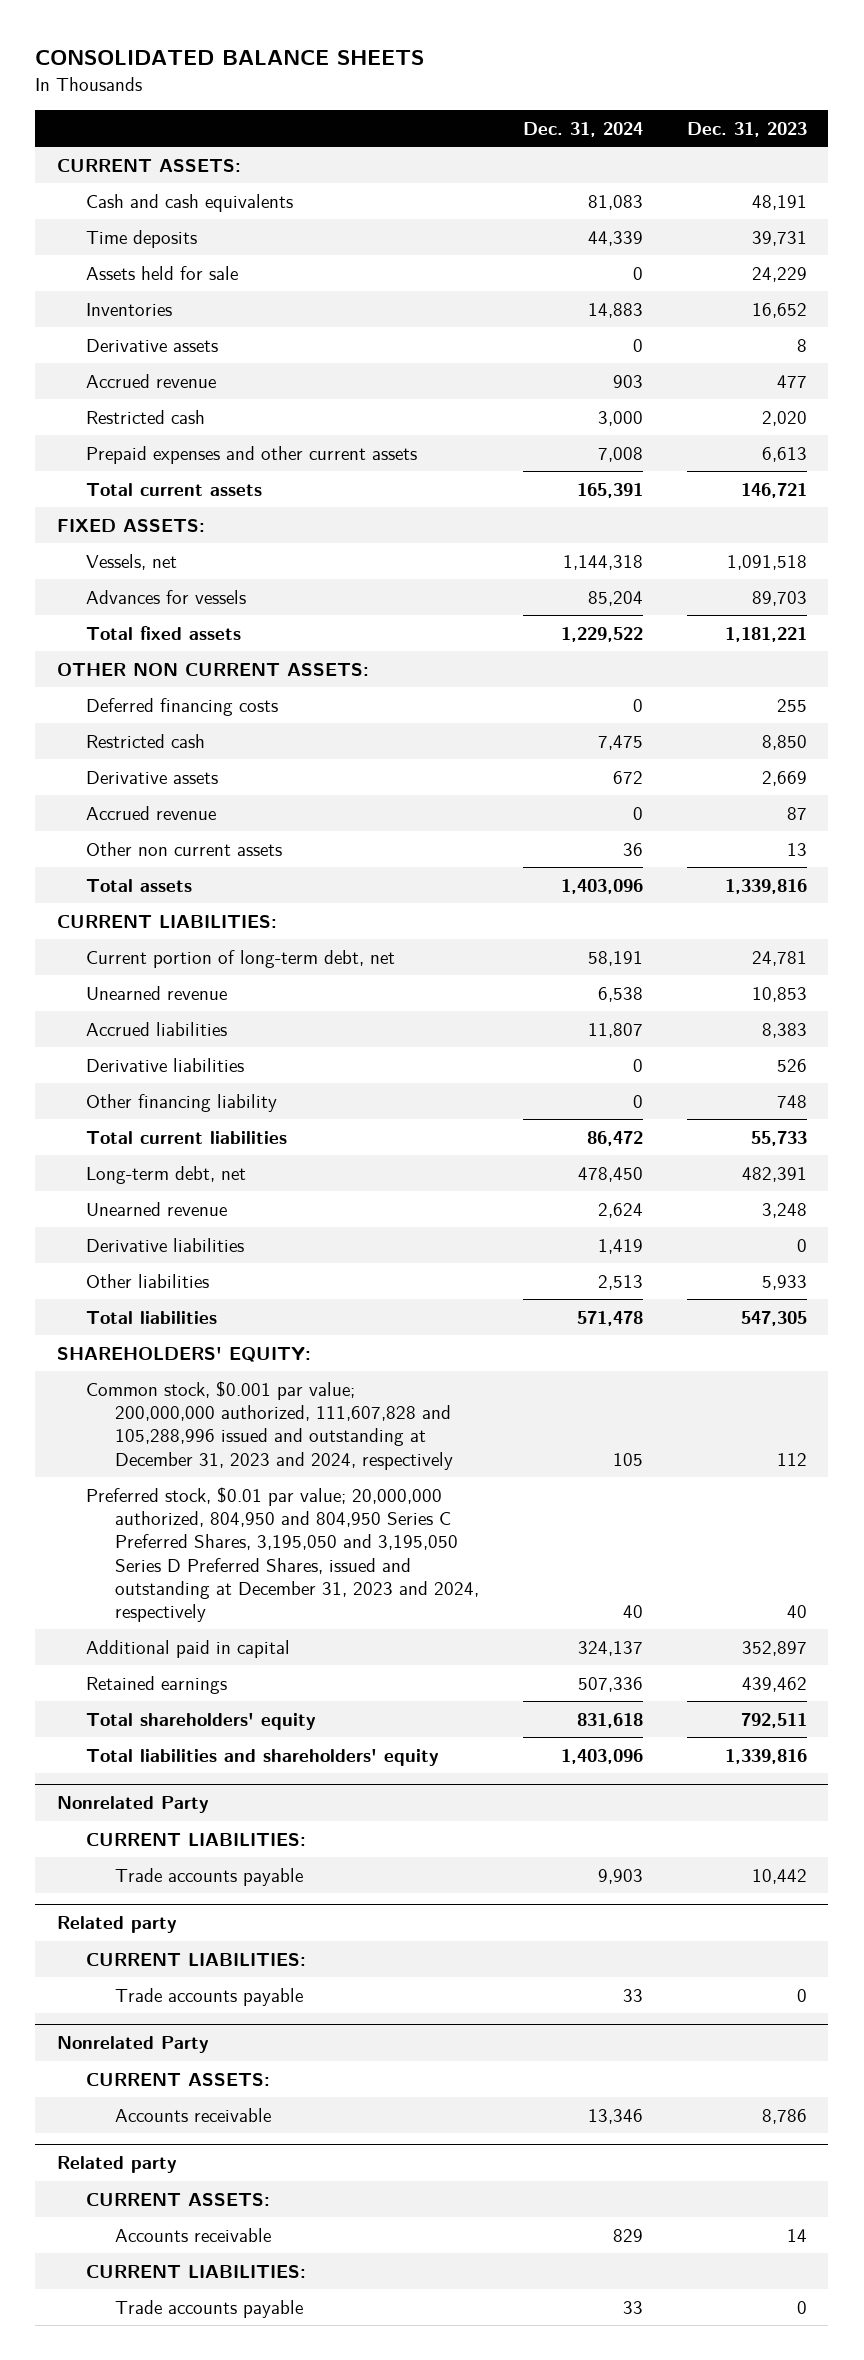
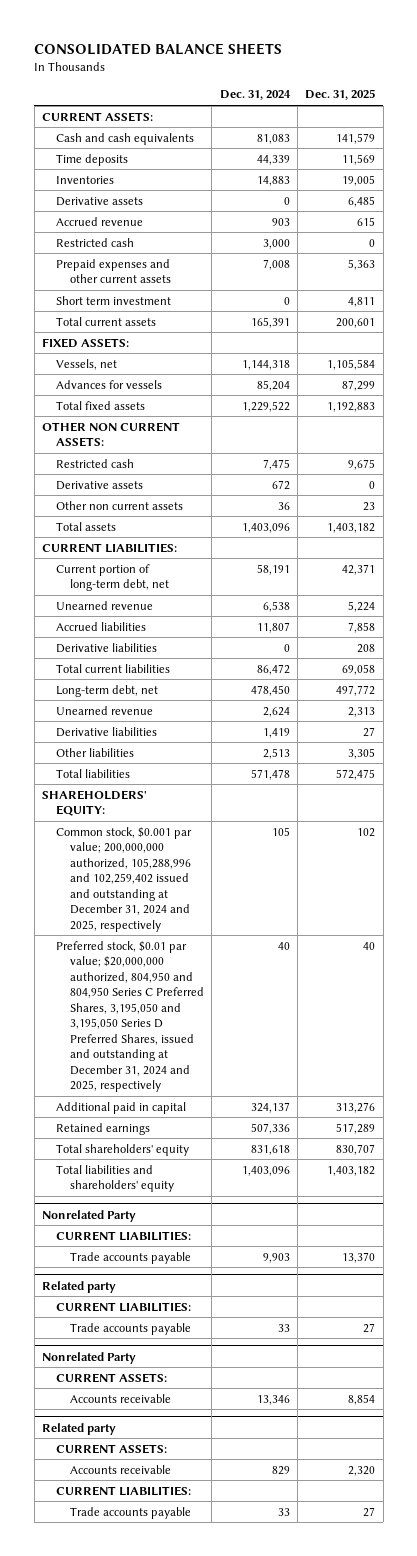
[686,121,807,137] Dec. 31, 2023 -> none
none -> [305,89,376,101] Dec. 31, 2025
[86,265,239,280] Assets held for sale -> none
none -> [56,295,172,305] Short term investment
[86,697,279,716] Deferred financing costs -> none
[86,805,217,820] Accrued revenue -> none
[86,1093,278,1112] Other financing liability -> none
[86,1380,454,1470] Common stock, $0.001 par value; 200,000,000 authorized, 111,607,828 and 105,288,996 issued and outstanding at December 31, 2023 and 2024, respectively -> [56,826,193,932] Common stock, $0.001 par value; 200,000,000 authorized, 105,288,996 and 102,259,402 issued and outstanding at December 31, 2024 and 2025, respectively
[86,1486,480,1623] Preferred stock, $0.01 par value; 20,000,000 authorized, 804,950 and 804,950 Series C Preferred Shares, 3,195,050 and 3,195,050 Series D Preferred Shares, issued and outstanding at December 31, 2023 and 2024, respectively -> [56,940,205,1093] Preferred stock, $0.01 par value; $20,000,000 authorized, 804,950 and 804,950 Series C Preferred Shares, 3,195,050 and 3,195,050 Series D Preferred Shares, issued and outstanding at December 31, 2024 and 2025, respectively

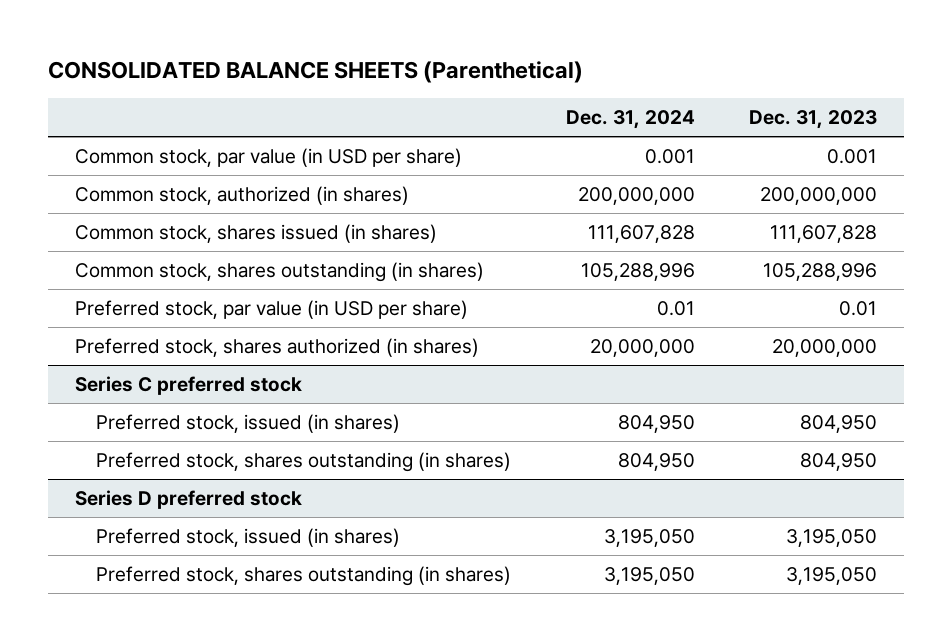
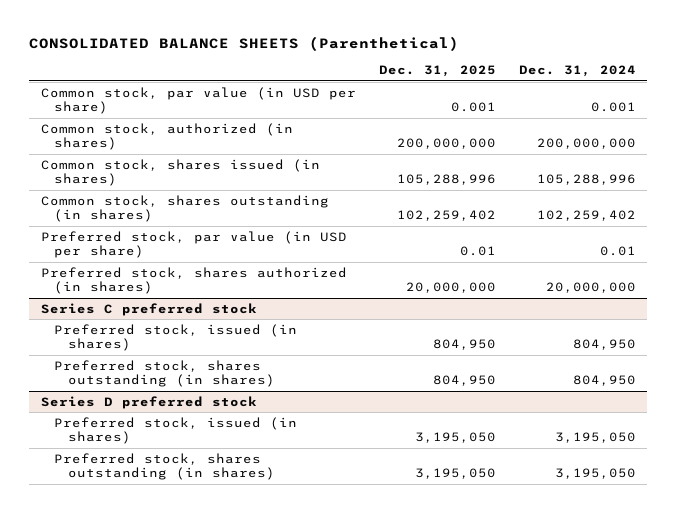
[749,110,878,130] Dec. 31, 2023 -> none
none -> [378,65,496,78] Dec. 31, 2025
[587,225,695,244] 111,607,828 -> [536,174,636,186] 105,288,996
[580,263,695,282] 105,288,996 -> [536,210,636,222] 102,259,402

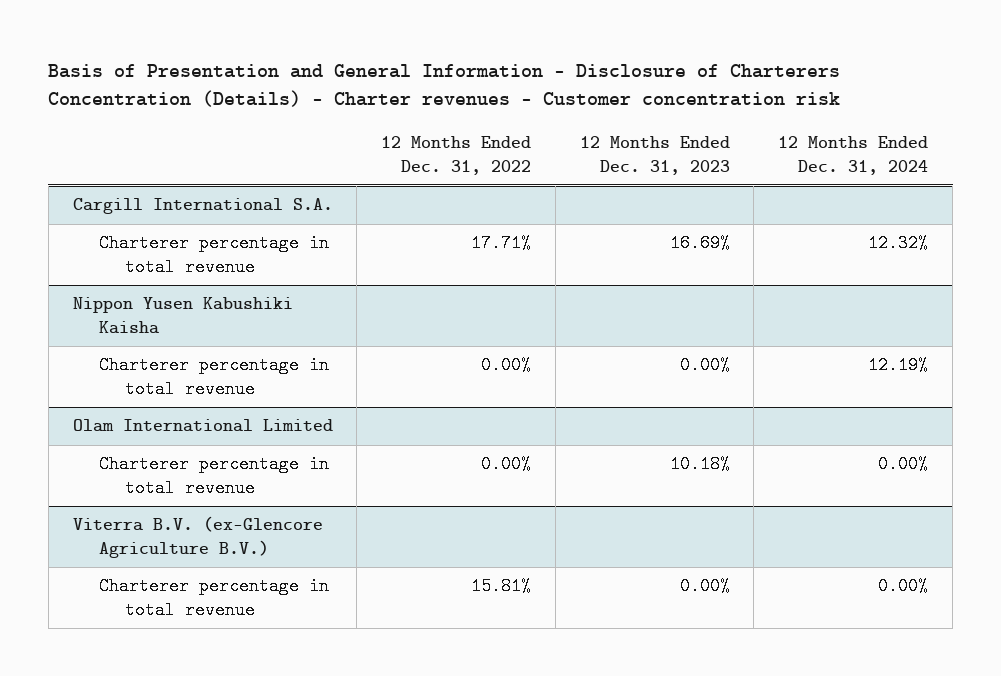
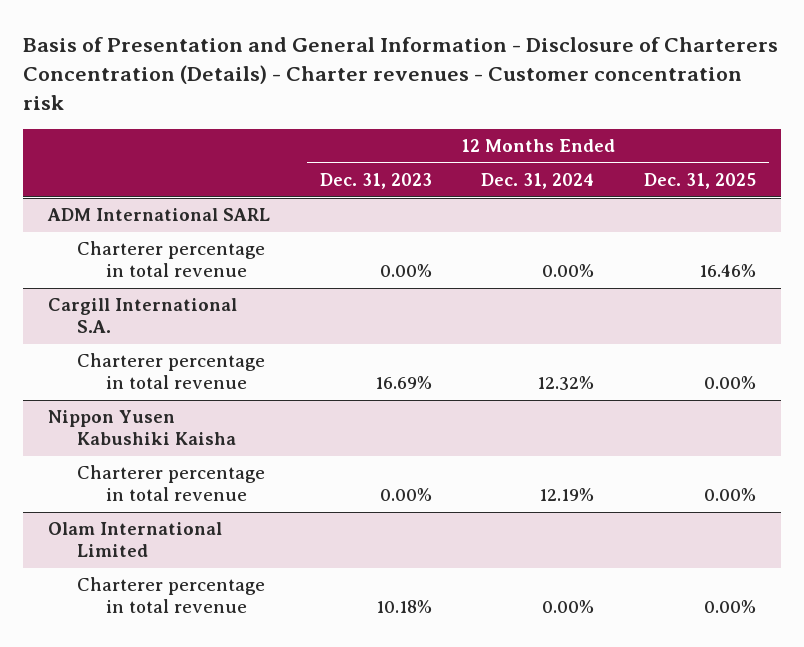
[381,136,532,175] 12 Months Ended Dec. 31, 2022 -> none
none -> [644,173,757,190] Dec. 31, 2025
none -> [46,208,270,222] ADM International SARL
none -> [76,241,265,278] Charterer percentage in total revenue
[72,516,323,558] Viterra B.V. (ex-Glencore Agriculture B.V.) -> none
[98,577,329,619] Charterer percentage in total revenue -> none

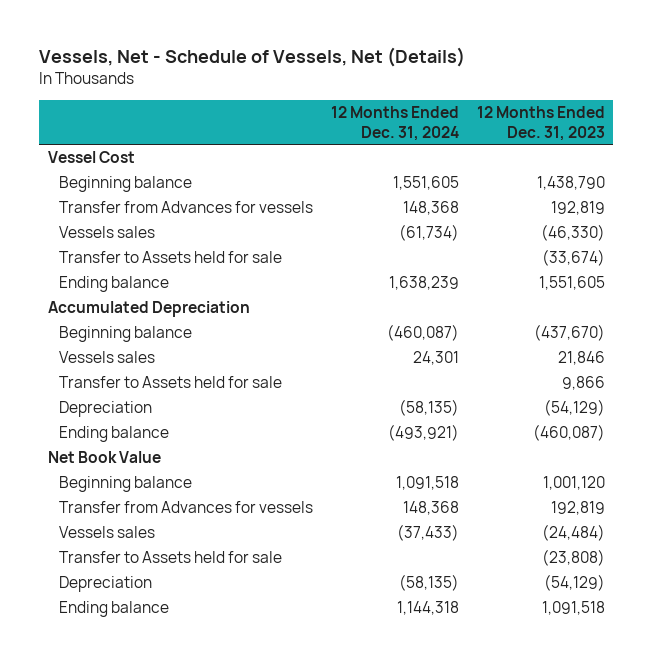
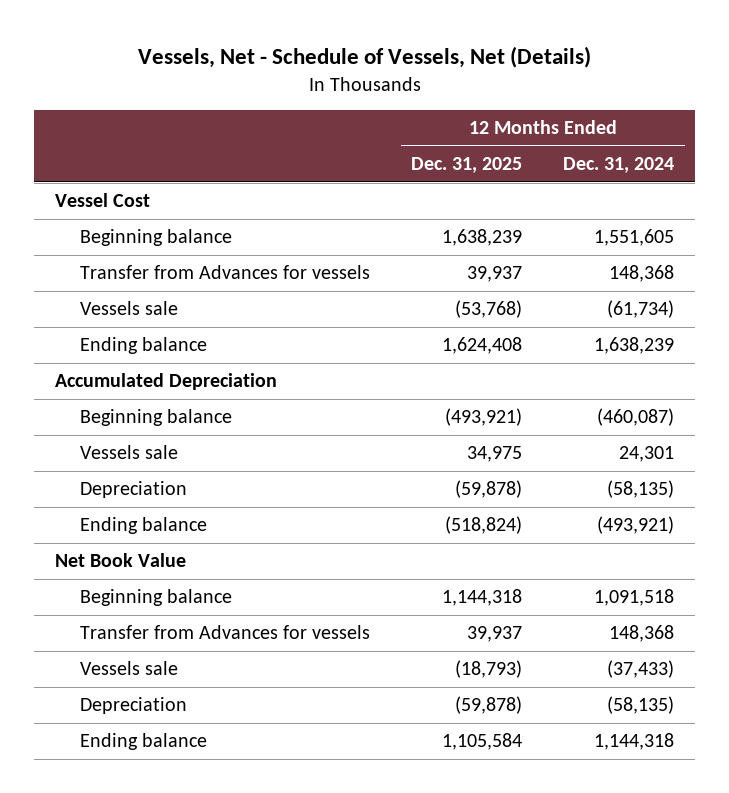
[476,105,605,141] 12 Months Ended Dec. 31, 2023 -> none
none -> [411,157,523,174] Dec. 31, 2025
[59,251,283,264] Transfer to Assets held for sale -> none
[59,226,156,239] Vessels sales -> [79,301,178,316] Vessels sale
[59,376,283,389] Transfer to Assets held for sale -> none
[59,351,156,364] Vessels sales -> [79,445,178,460] Vessels sale
[59,551,283,564] Transfer to Assets held for sale -> none
[59,526,156,539] Vessels sales -> [79,661,178,676] Vessels sale

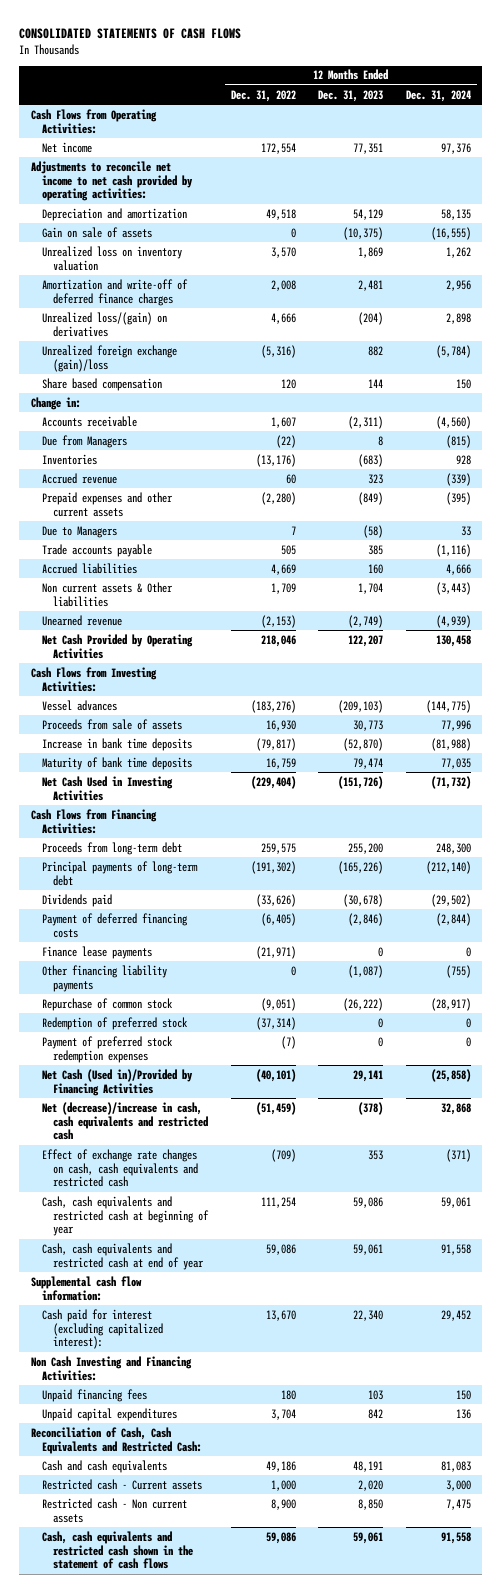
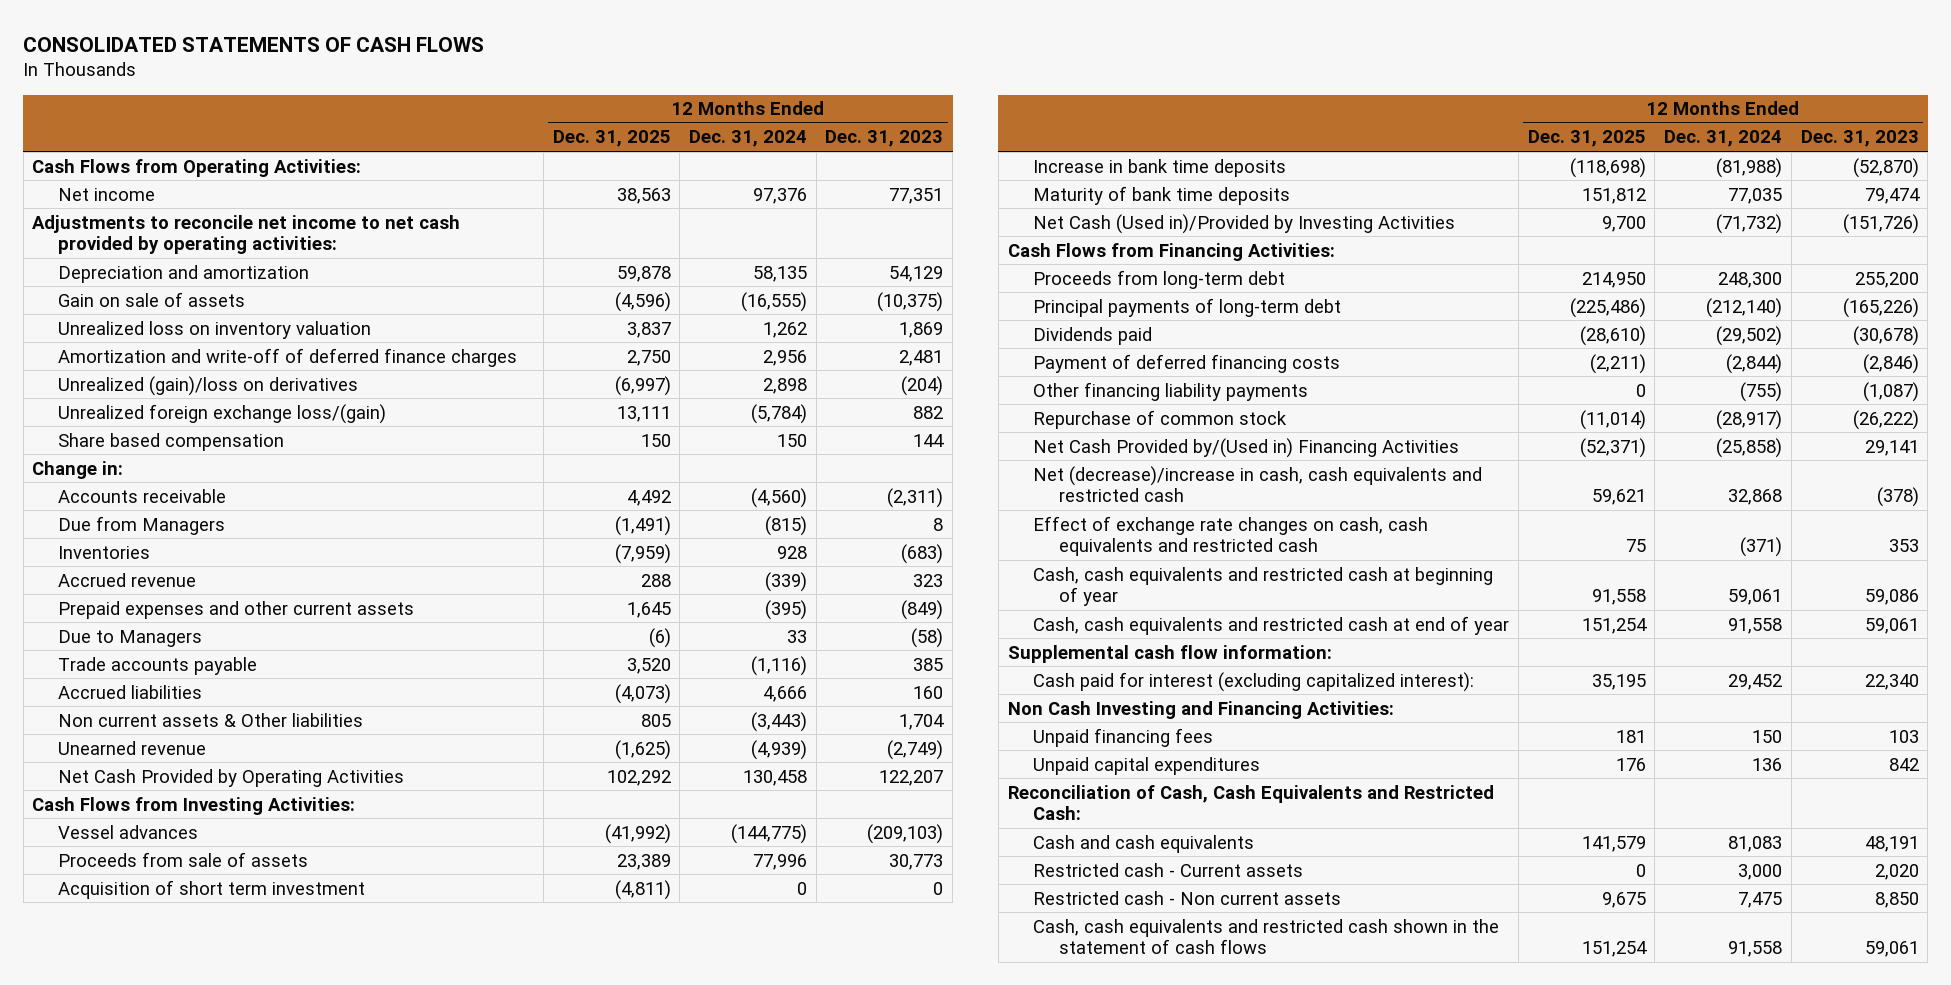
[230,89,296,102] Dec. 31, 2022 -> none
none -> [552,130,671,148] Dec. 31, 2025
[41,311,167,337] Unrealized loss/(gain) on derivatives -> [58,375,359,396] Unrealized (gain)/loss on derivatives
[41,344,177,372] Unrealized foreign exchange (gain)/loss -> [58,403,387,424] Unrealized foreign exchange loss/(gain)
none -> [58,879,366,899] Acquisition of short term investment
[41,775,173,801] Net Cash Used in Investing Activities -> [1033,213,1456,234] Net Cash (Used in)/Provided by Investing Activities
[41,945,152,959] Finance lease payments -> none
[41,1016,188,1030] Redemption of preferred stock -> none
[41,1035,173,1063] Payment of preferred stock redemption expenses -> none
[41,1068,193,1096] Net Cash (Used in)/Provided by Financing Activities -> [1033,437,1460,458] Net Cash Provided by/(Used in) Financing Activities

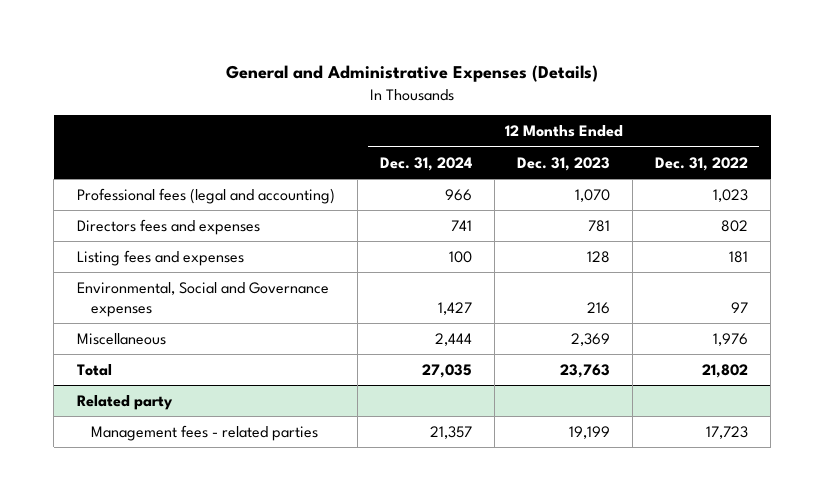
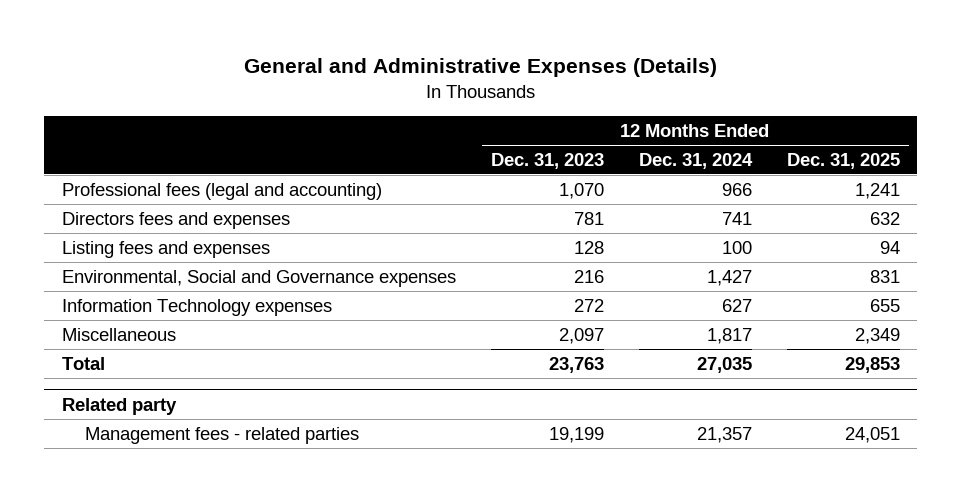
[655,156,749,171] Dec. 31, 2022 -> none
none -> [786,152,900,169] Dec. 31, 2025
none -> [61,298,332,316] Information Technology expenses
[434,332,472,346] 2,444 -> [706,327,752,344] 1,817
[570,332,610,346] 2,369 -> [558,327,604,344] 2,097

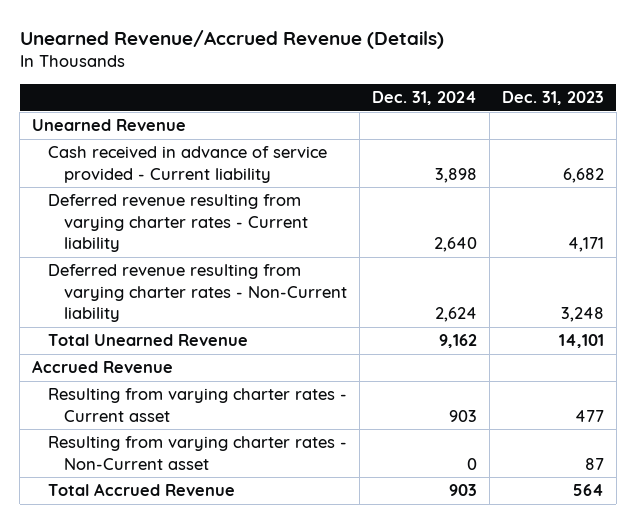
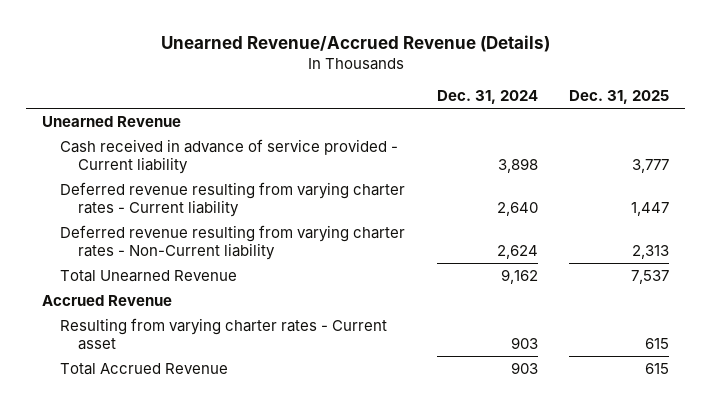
[501,91,604,106] Dec. 31, 2023 -> none
none -> [569,90,670,105] Dec. 31, 2025
[47,436,347,470] Resulting from varying charter rates - Non-Current asset -> none

